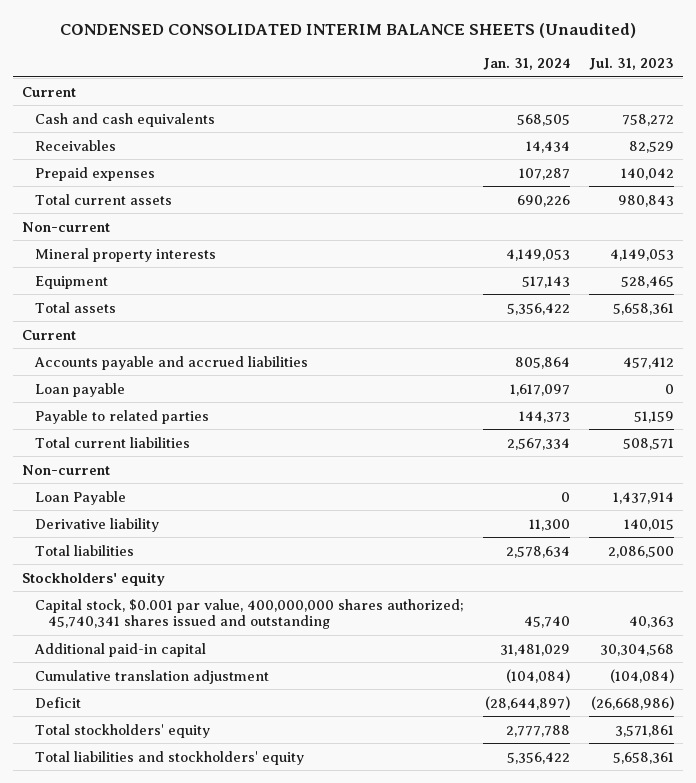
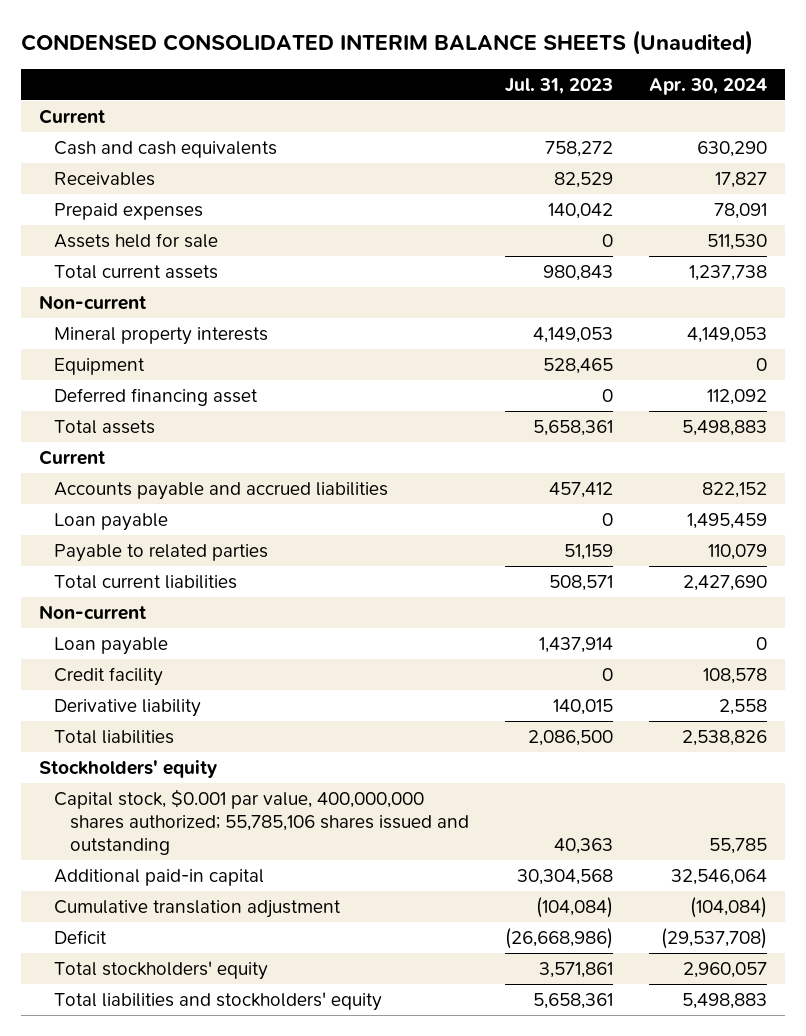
[482,58,570,71] Jan. 31, 2024 -> none
none -> [649,77,768,95] Apr. 30, 2024
none -> [54,232,219,248] Assets held for sale
none -> [54,387,259,406] Deferred financing asset
[35,490,127,505] Loan Payable -> [54,636,169,655] Loan payable
none -> [54,666,164,686] Credit facility
[35,598,465,630] Capital stock, $0.001 par value, 400,000,000 shares authorized; 45,740,341 shares issued and outstanding -> [54,788,470,856] Capital stock, $0.001 par value, 400,000,000 shares authorized; 55,785,106 shares issued and outstanding

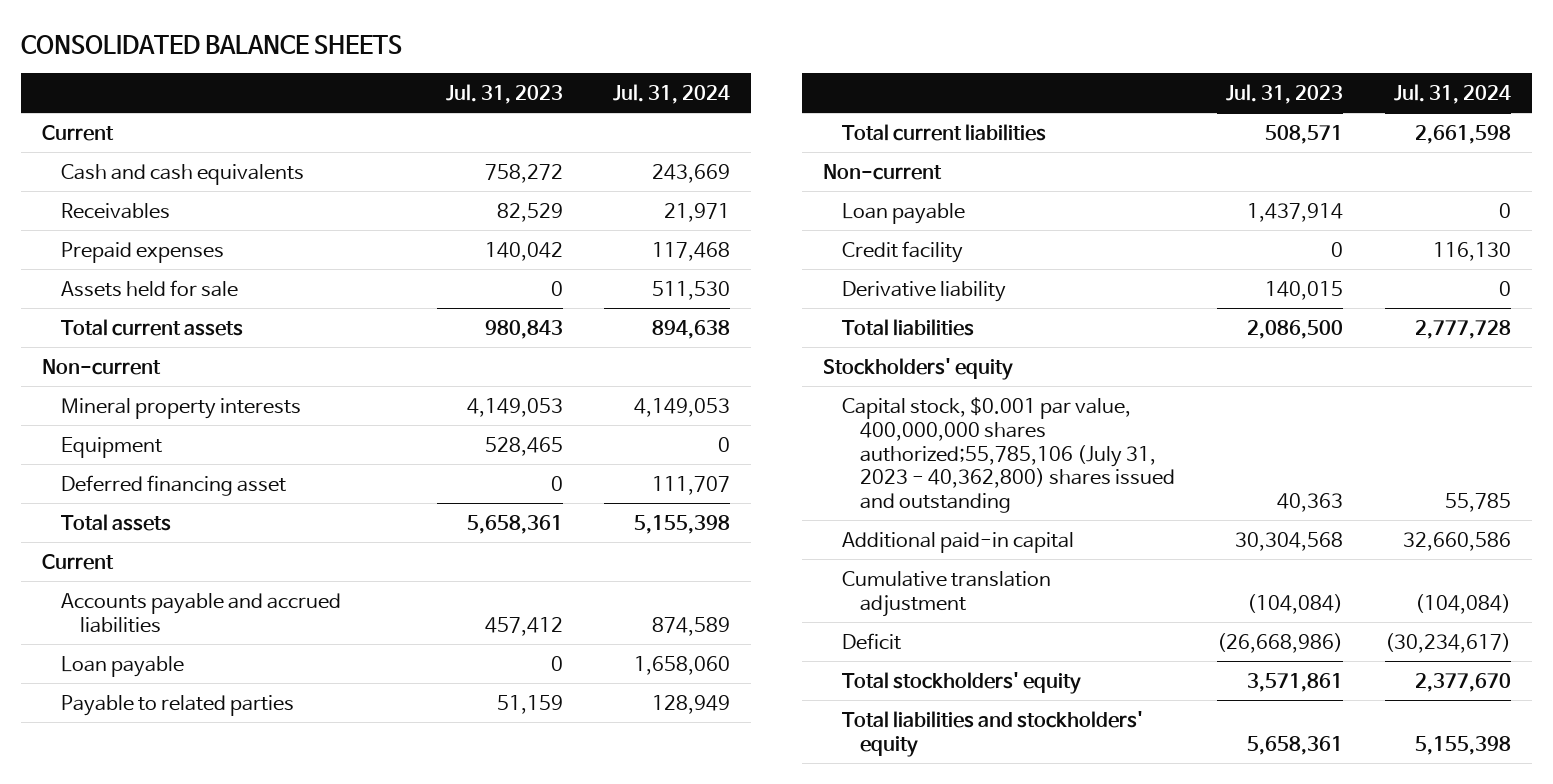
[20,30,753,56] CONDENSED CONSOLIDATED INTERIM BALANCE SHEETS (Unaudited) -> [21,34,403,54] CONSOLIDATED BALANCE SHEETS
[649,77,768,95] Apr. 30, 2024 -> none
none -> [613,83,731,104] Jul. 31, 2024
[54,788,470,856] Capital stock, $0.001 par value, 400,000,000 shares authorized; 55,785,106 shares issued and outstanding -> [841,397,1176,513] Capital stock, $0.001 par value, 400,000,000 shares authorized;55,785,106 (July 31, 2023 - 40,362,800) shares issued and outstanding

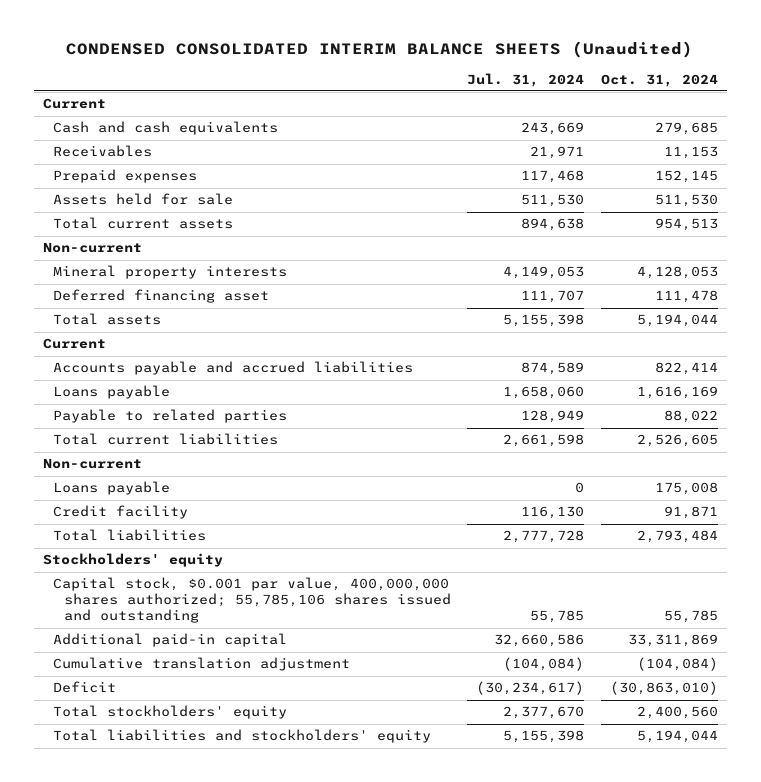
[21,34,403,54] CONSOLIDATED BALANCE SHEETS -> [66,41,694,59] CONDENSED CONSOLIDATED INTERIM BALANCE SHEETS (Unaudited)
[445,83,563,104] Jul. 31, 2023 -> none
none -> [601,73,719,87] Oct. 31, 2024
[60,437,162,459] Equipment -> none
[60,656,184,678] Loan payable -> [53,385,171,400] Loans payable
[841,203,965,225] Loan payable -> [53,481,171,496] Loans payable
[841,281,1006,303] Derivative liability -> none
[841,397,1176,513] Capital stock, $0.001 par value, 400,000,000 shares authorized;55,785,106 (July 31, 2023 - 40,362,800) shares issued and outstanding -> [53,577,451,624] Capital stock, $0.001 par value, 400,000,000 shares authorized; 55,785,106 shares issued and outstanding

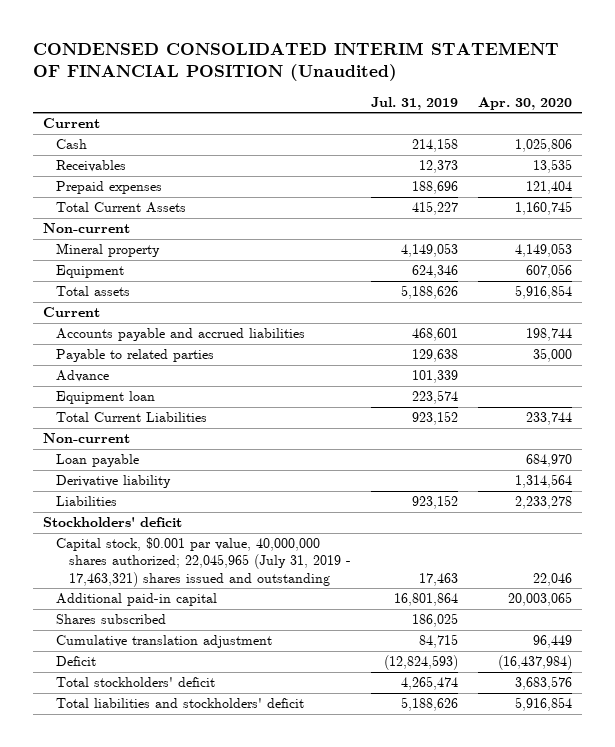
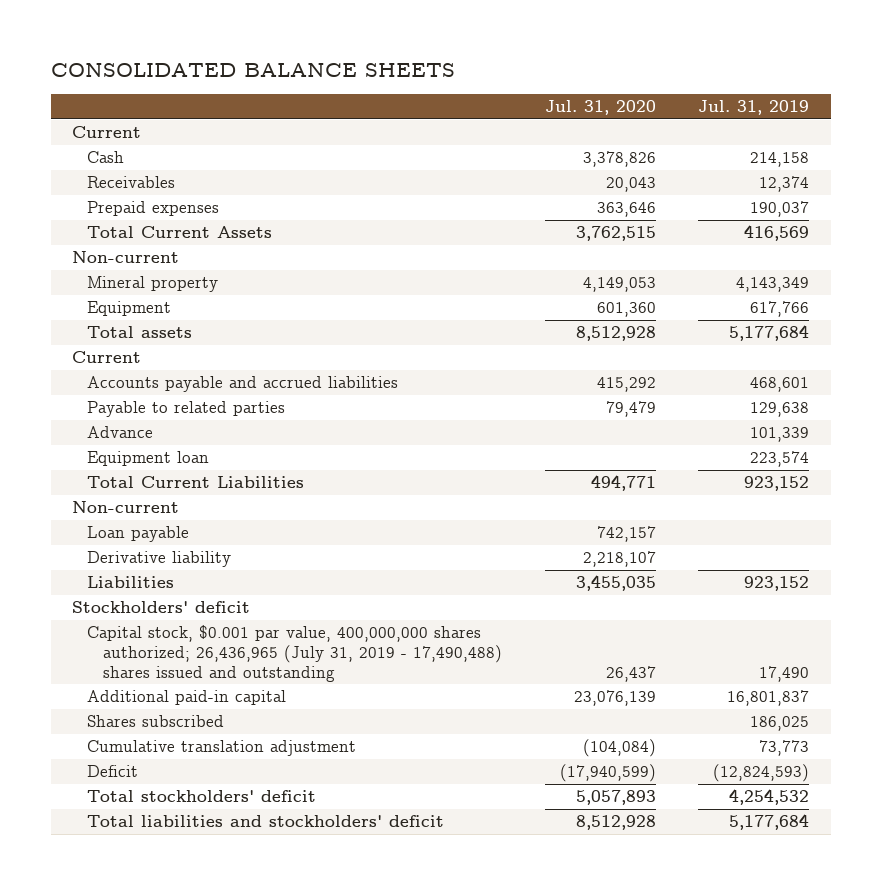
[33,42,560,82] CONDENSED CONSOLIDATED INTERIM STATEMENT OF FINANCIAL POSITION (Unaudited) -> [50,63,455,78] CONSOLIDATED BALANCE SHEETS
[478,96,573,110] Apr. 30, 2020 -> none
none -> [544,100,656,116] Jul. 31, 2020
[418,160,458,174] 12,373 -> [759,176,810,193] 12,374
[411,181,458,195] 188,696 -> [750,201,810,218] 190,037
[411,201,458,216] 415,227 -> [744,225,810,242] 416,569
[400,243,458,258] 4,149,053 -> [736,277,810,293] 4,143,349
[411,265,458,279] 624,346 -> [750,301,810,318] 617,766
[400,285,458,300] 5,188,626 -> [729,325,810,342] 5,177,684
[55,537,351,587] Capital stock, $0.001 par value, 40,000,000 shares authorized; 22,045,965 (July 31, 2019 - 17,463,321) shares issued and outstanding -> [87,625,502,682] Capital stock, $0.001 par value, 400,000,000 shares authorized; 26,436,965 (July 31, 2019 - 17,490,488) shares issued and outstanding
[418,572,458,586] 17,463 -> [759,665,810,682] 17,490
[393,593,458,607] 16,801,864 -> [727,690,810,707] 16,801,837
[418,634,458,649] 84,715 -> [759,740,810,757] 73,773
[400,676,458,691] 4,265,474 -> [729,789,810,806] 4,254,532
[400,697,458,712] 5,188,626 -> [729,814,810,831] 5,177,684

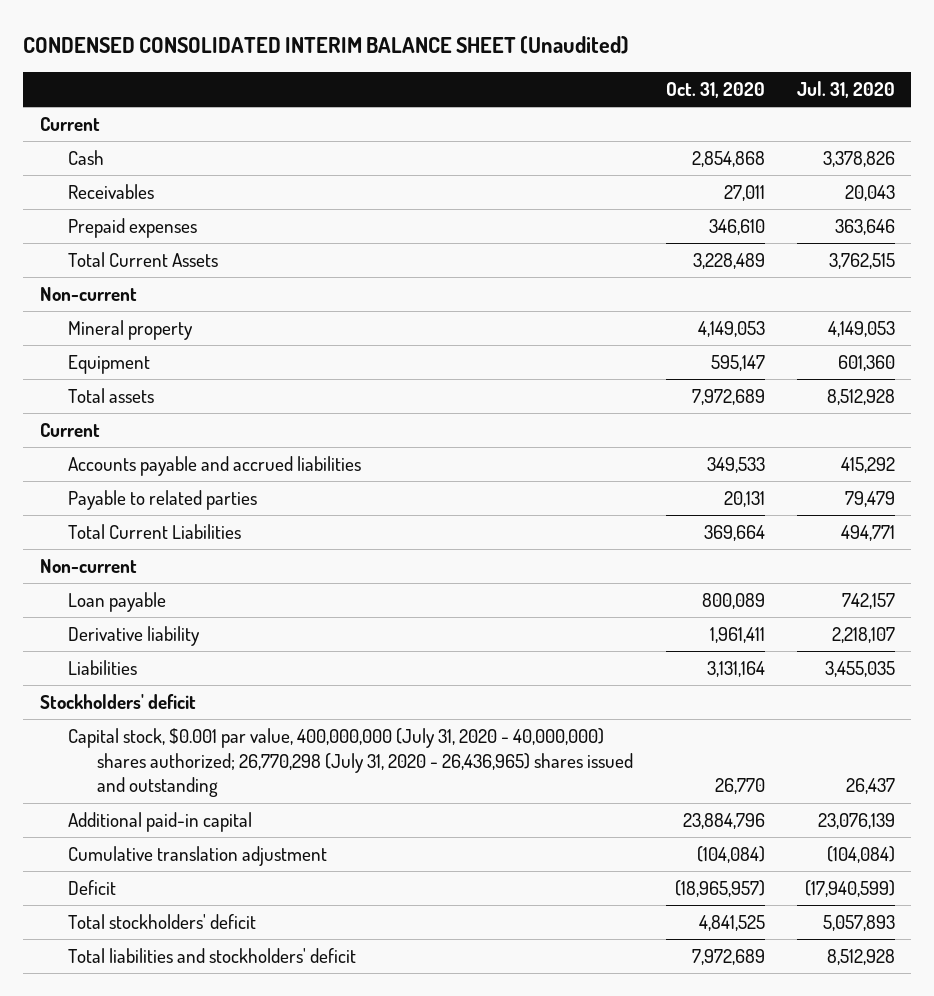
[50,63,455,78] CONSOLIDATED BALANCE SHEETS -> [23,36,630,55] CONDENSED CONSOLIDATED INTERIM BALANCE SHEET (Unaudited)
[698,100,810,116] Jul. 31, 2019 -> none
none -> [665,82,765,99] Oct. 31, 2020
[87,426,154,439] Advance -> none
[87,451,210,467] Equipment loan -> none
[87,625,502,682] Capital stock, $0.001 par value, 400,000,000 shares authorized; 26,436,965 (July 31, 2019 - 17,490,488) shares issued and outstanding -> [68,728,634,798] Capital stock, $0.001 par value, 400,000,000 (July 31, 2020 - 40,000,000) shares authorized; 26,770,298 (July 31, 2020 - 26,436,965) shares issued and outstanding
[87,715,225,728] Shares subscribed -> none

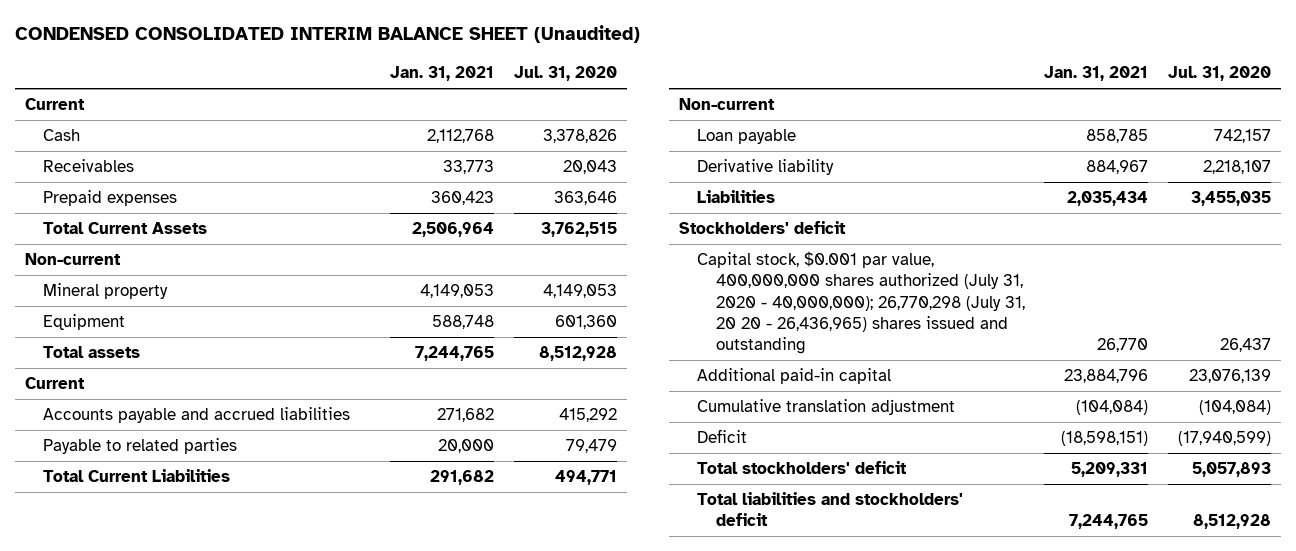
[665,82,765,99] Oct. 31, 2020 -> none
none -> [390,66,495,82] Jan. 31, 2021
[68,728,634,798] Capital stock, $0.001 par value, 400,000,000 (July 31, 2020 - 40,000,000) shares authorized; 26,770,298 (July 31, 2020 - 26,436,965) shares issued and outstanding -> [697,251,1025,354] Capital stock, $0.001 par value, 400,000,000 shares authorized (July 31, 2020 - 40,000,000); 26,770,298 (July 31, 20 20 - 26,436,965) shares issued and outstanding

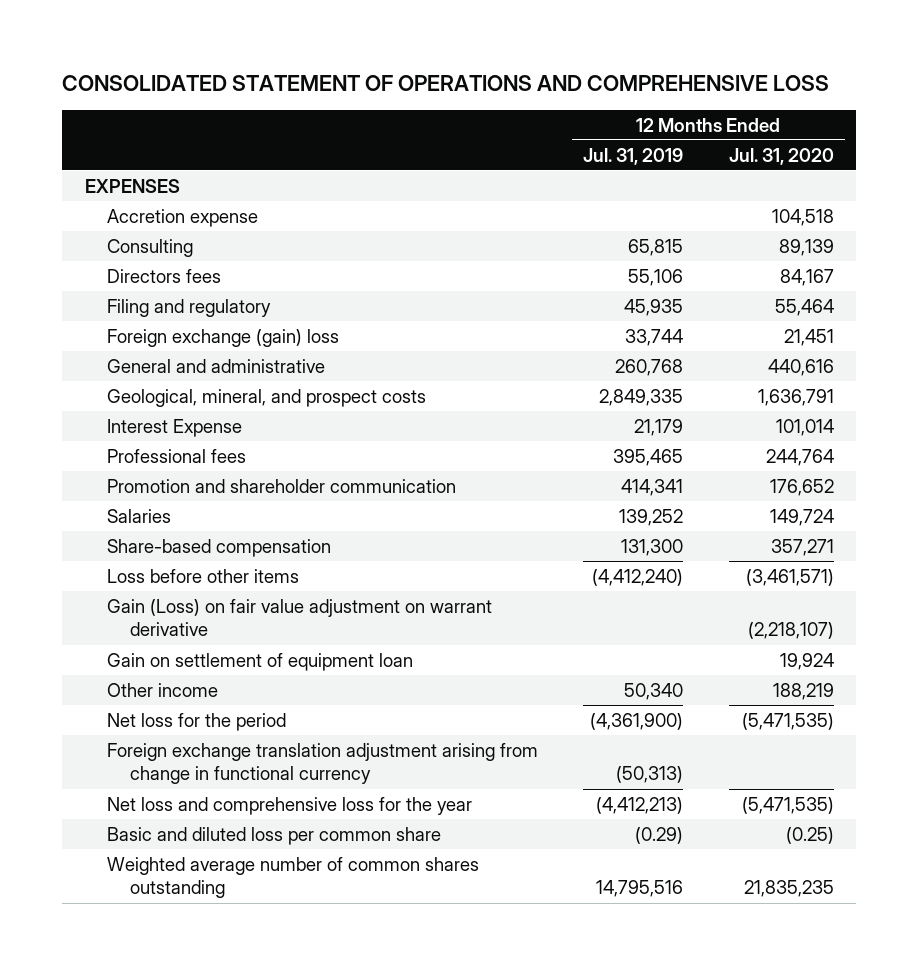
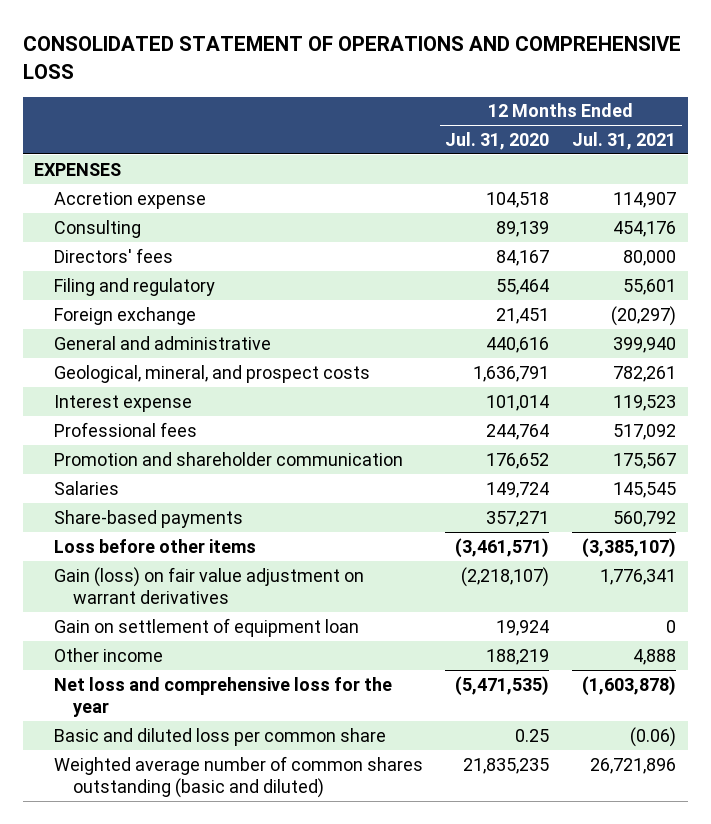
[583,147,684,165] Jul. 31, 2019 -> none
none -> [572,131,677,150] Jul. 31, 2021
[107,268,222,283] Directors fees -> [53,247,173,263] Directors' fees
[107,328,340,347] Foreign exchange (gain) loss -> [53,306,196,325] Foreign exchange
[107,418,243,437] Interest Expense -> [53,394,192,412] Interest expense
[107,538,332,557] Share-based compensation -> [53,509,243,528] Share-based payments
[107,598,493,637] Gain (Loss) on fair value adjustment on warrant derivative -> [53,566,364,604] Gain (loss) on fair value adjustment on warrant derivatives
[107,712,287,731] Net loss for the period -> none
[107,742,539,785] Foreign exchange translation adjustment arising from change in functional currency -> none
[785,826,834,844] (0.25) -> [515,728,550,742] 0.25
[107,856,480,899] Weighted average number of common shares outstanding -> [53,755,423,798] Weighted average number of common shares outstanding (basic and diluted)

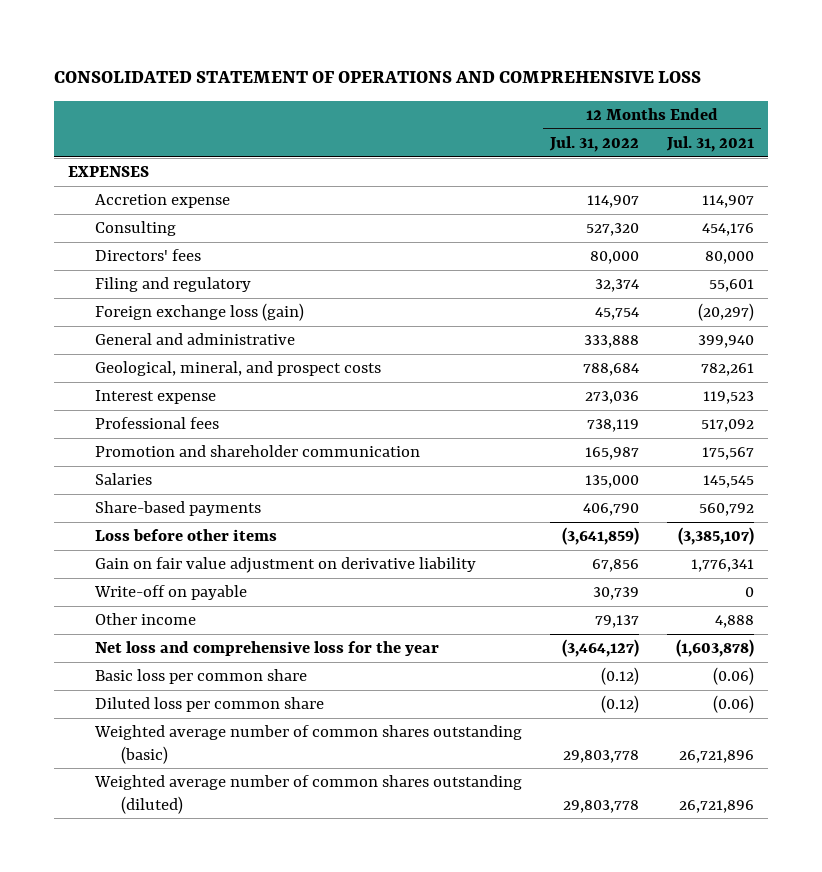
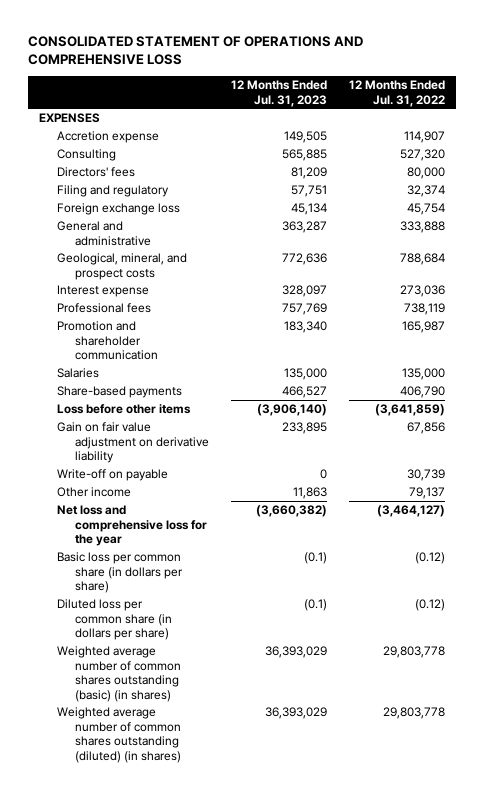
[666,136,755,153] Jul. 31, 2021 -> none
none -> [231,80,328,107] 12 Months Ended Jul. 31, 2023
[94,303,304,322] Foreign exchange loss (gain) -> [56,203,180,216] Foreign exchange loss
[94,669,307,685] Basic loss per common share -> [56,552,184,594] Basic loss per common share (in dollars per share)
[94,697,324,713] Diluted loss per common share -> [56,599,173,641] Diluted loss per common share (in dollars per share)
[93,725,522,764] Weighted average number of common shares outstanding (basic) -> [56,646,182,702] Weighted average number of common shares outstanding (basic) (in shares)
[93,775,522,814] Weighted average number of common shares outstanding (diluted) -> [56,707,182,763] Weighted average number of common shares outstanding (diluted) (in shares)

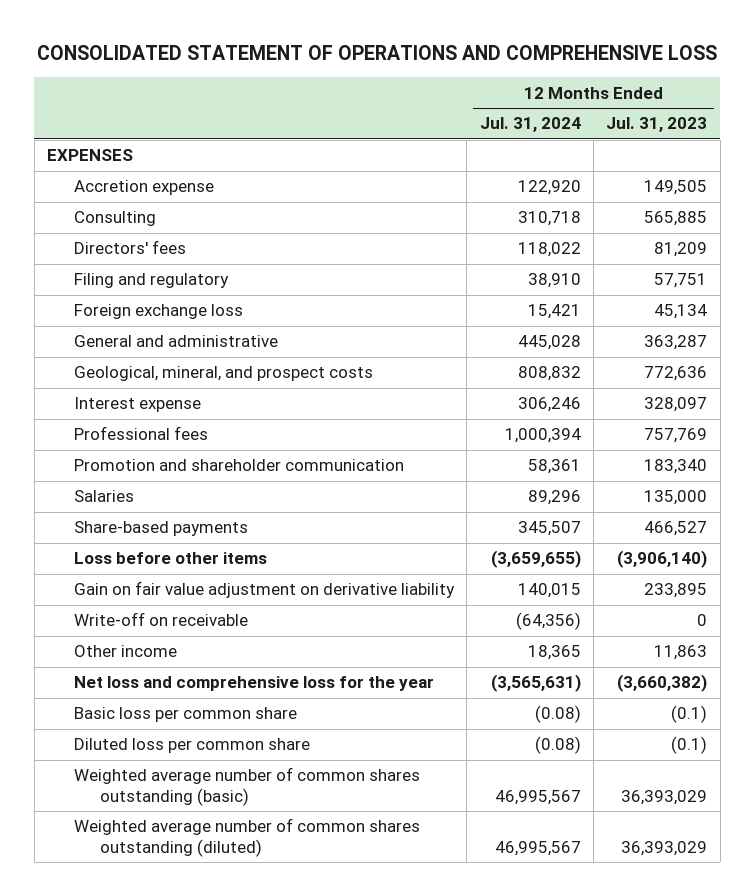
[348,80,445,107] 12 Months Ended Jul. 31, 2022 -> none
none -> [479,117,581,133] Jul. 31, 2024
[56,469,168,482] Write-off on payable -> [73,612,248,627] Write-off on receivable
[56,552,184,594] Basic loss per common share (in dollars per share) -> [73,707,297,723] Basic loss per common share
[56,599,173,641] Diluted loss per common share (in dollars per share) -> [73,738,310,754] Diluted loss per common share
[56,646,182,702] Weighted average number of common shares outstanding (basic) (in shares) -> [73,767,420,806] Weighted average number of common shares outstanding (basic)
[56,707,182,763] Weighted average number of common shares outstanding (diluted) (in shares) -> [73,818,420,857] Weighted average number of common shares outstanding (diluted)

